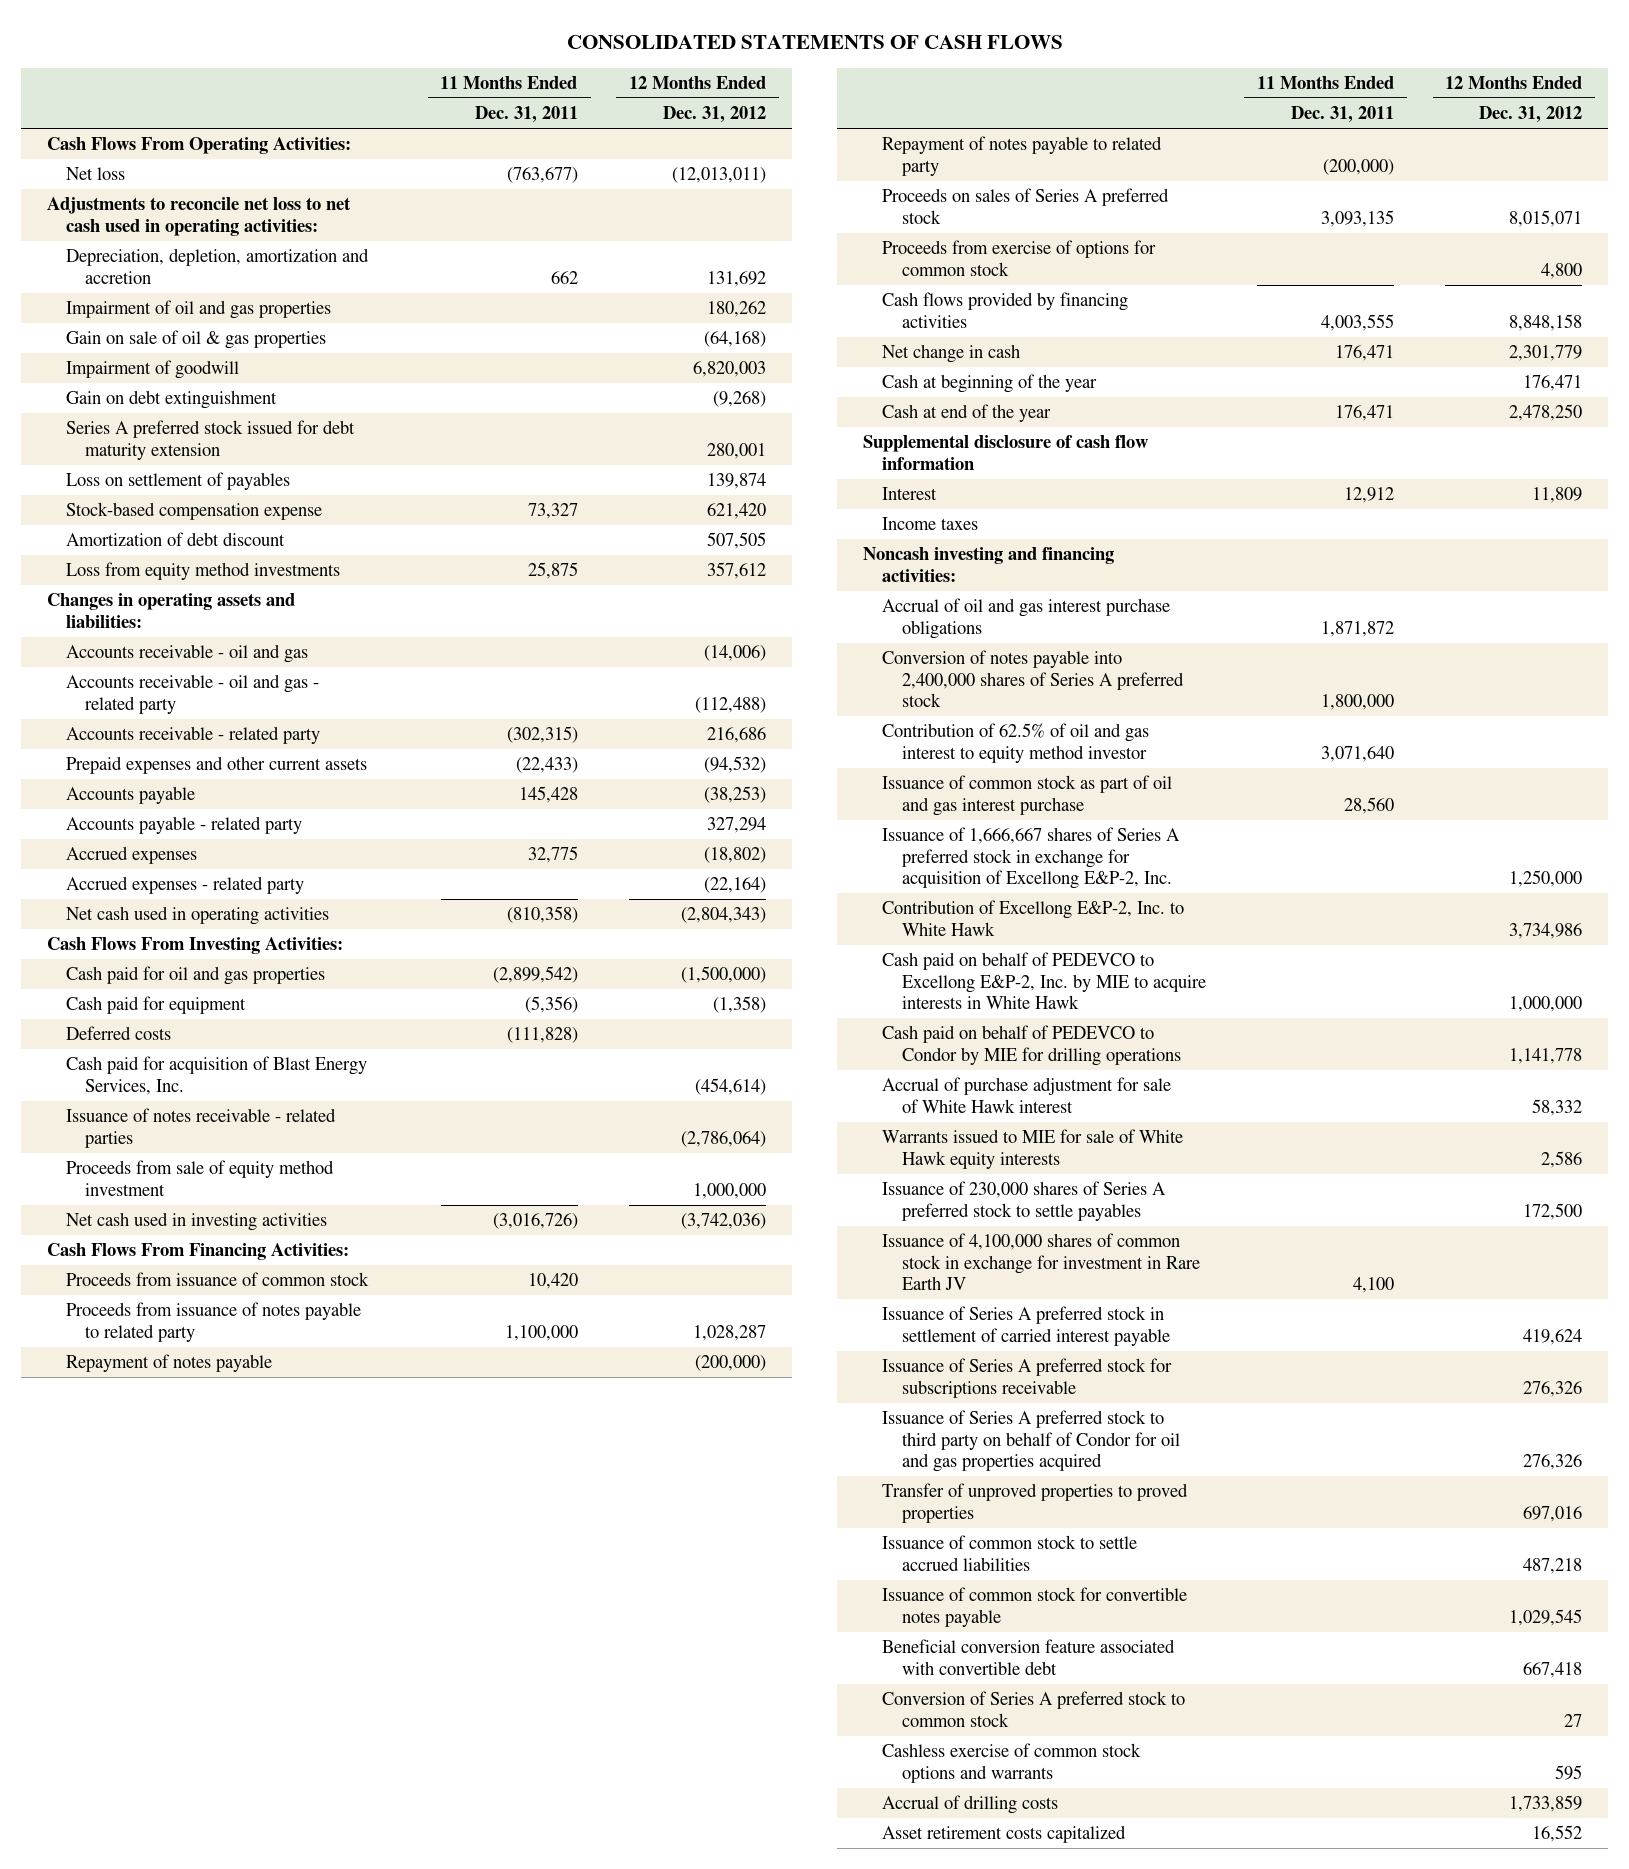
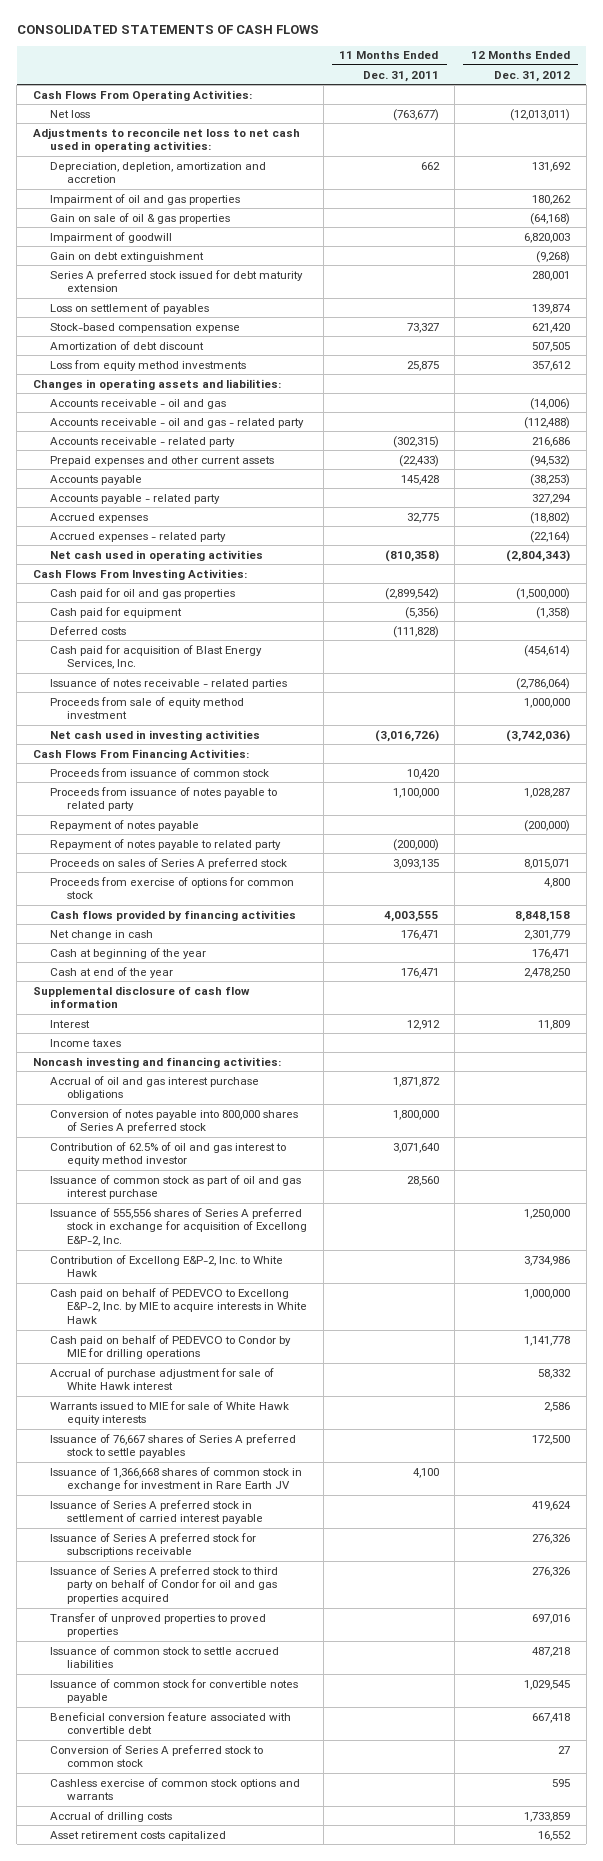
[882,650,1184,707] Conversion of notes payable into 2,400,000 shares of Series A preferred stock -> [50,1108,299,1134] Conversion of notes payable into 800,000 shares of Series A preferred stock
[882,827,1181,889] Issuance of 1,666,667 shares of Series A preferred stock in exchange for acquisition of Excellong E&P-2, Inc. -> [50,1207,308,1247] Issuance of 555,556 shares of Series A preferred stock in exchange for acquisition of Excellong E&P-2, Inc.
[882,1181,1167,1221] Issuance of 230,000 shares of Series A preferred stock to settle payables -> [50,1433,297,1459] Issuance of 76,667 shares of Series A preferred stock to settle payables
[882,1233,1200,1290] Issuance of 4,100,000 shares of common stock in exchange for investment in Rare Earth JV -> [50,1466,303,1492] Issuance of 1,366,668 shares of common stock in exchange for investment in Rare Earth JV

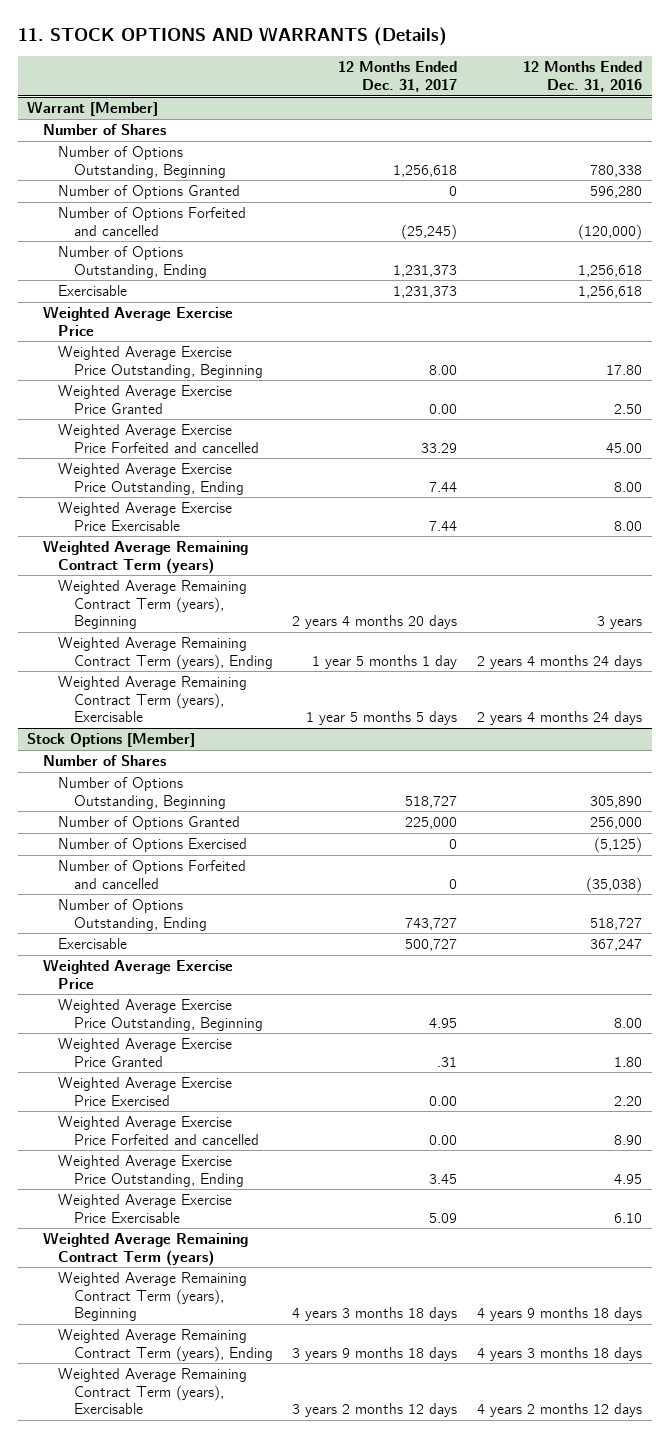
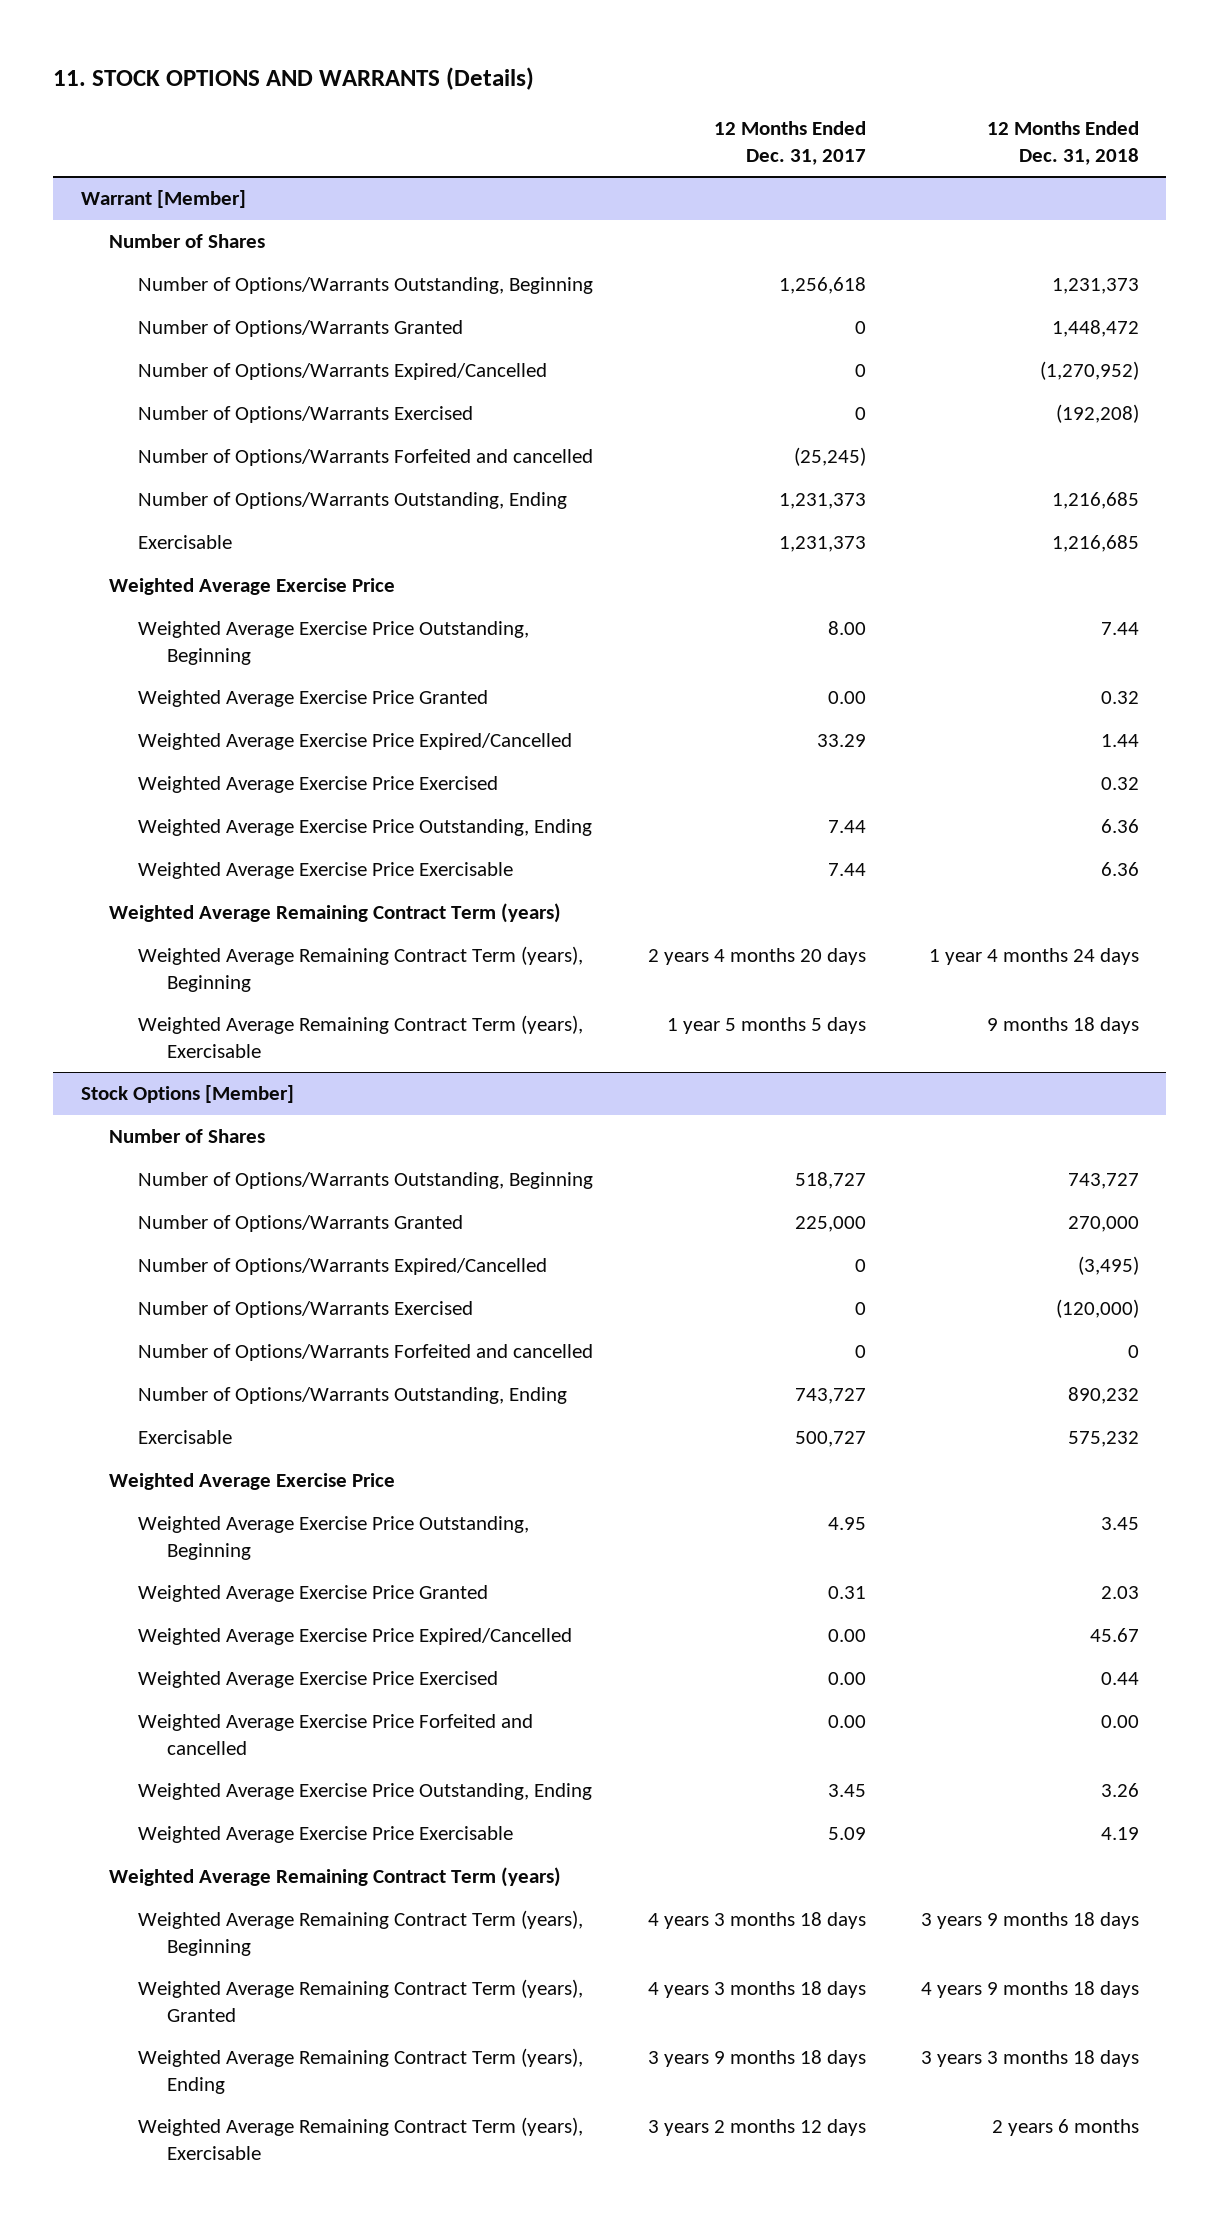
[522,61,642,92] 12 Months Ended Dec. 31, 2016 -> none
none -> [986,121,1139,165] 12 Months Ended Dec. 31, 2018
[58,146,226,178] Number of Options Outstanding, Beginning -> [137,277,593,295] Number of Options/Warrants Outstanding, Beginning
[58,185,241,200] Number of Options Granted -> [137,320,463,338] Number of Options/Warrants Granted
none -> [137,363,547,381] Number of Options/Warrants Expired/Cancelled
none -> [137,406,473,424] Number of Options/Warrants Exercised
[58,207,247,236] Number of Options Forfeited and cancelled -> [137,449,593,467] Number of Options/Warrants Forfeited and cancelled
[58,246,207,278] Number of Options Outstanding, Ending -> [137,492,567,510] Number of Options/Warrants Outstanding, Ending
[58,424,259,453] Weighted Average Exercise Price Forfeited and cancelled -> [137,733,572,751] Weighted Average Exercise Price Expired/Cancelled
none -> [137,776,498,794] Weighted Average Exercise Price Exercised
[58,637,273,670] Weighted Average Remaining Contract Term (years), Ending -> none
[58,777,226,809] Number of Options Outstanding, Beginning -> [137,1172,593,1190] Number of Options/Warrants Outstanding, Beginning
[58,816,241,831] Number of Options Granted -> [137,1215,463,1233] Number of Options/Warrants Granted
none -> [137,1258,547,1276] Number of Options/Warrants Expired/Cancelled
[58,838,248,853] Number of Options Exercised -> [137,1301,473,1319] Number of Options/Warrants Exercised
[58,860,247,889] Number of Options Forfeited and cancelled -> [137,1344,593,1362] Number of Options/Warrants Forfeited and cancelled
[58,899,207,931] Number of Options Outstanding, Ending -> [137,1387,567,1405] Number of Options/Warrants Outstanding, Ending
[437,1056,458,1067] .31 -> [827,1586,866,1600] 0.31
none -> [137,1628,572,1646] Weighted Average Exercise Price Expired/Cancelled
none -> [137,1979,583,2022] Weighted Average Remaining Contract Term (years), Granted

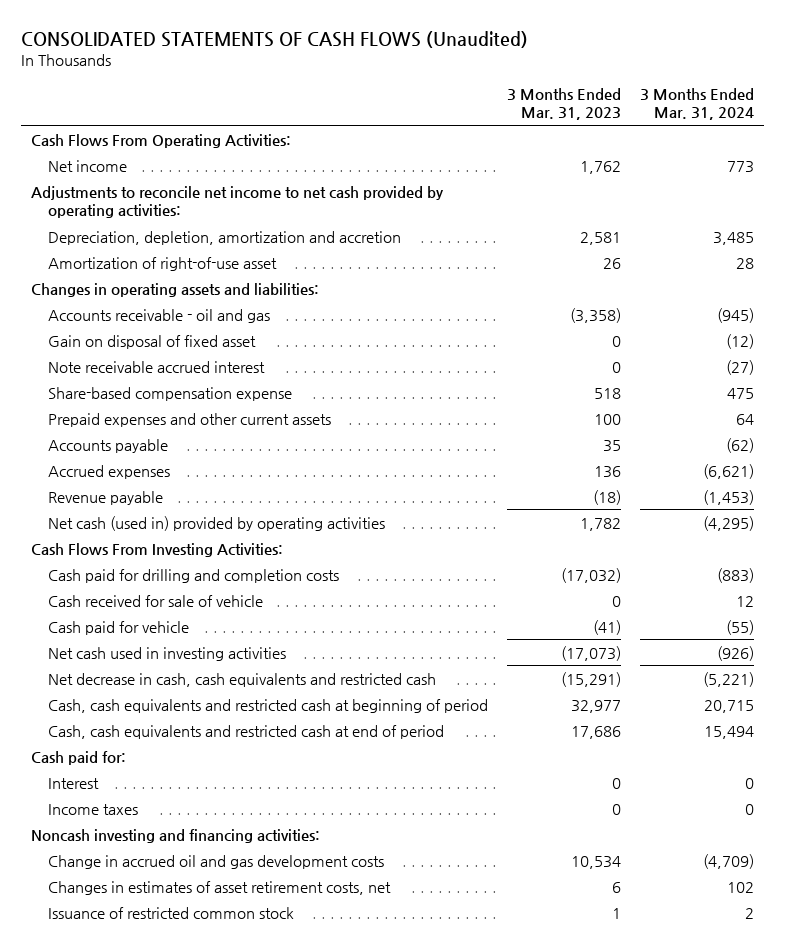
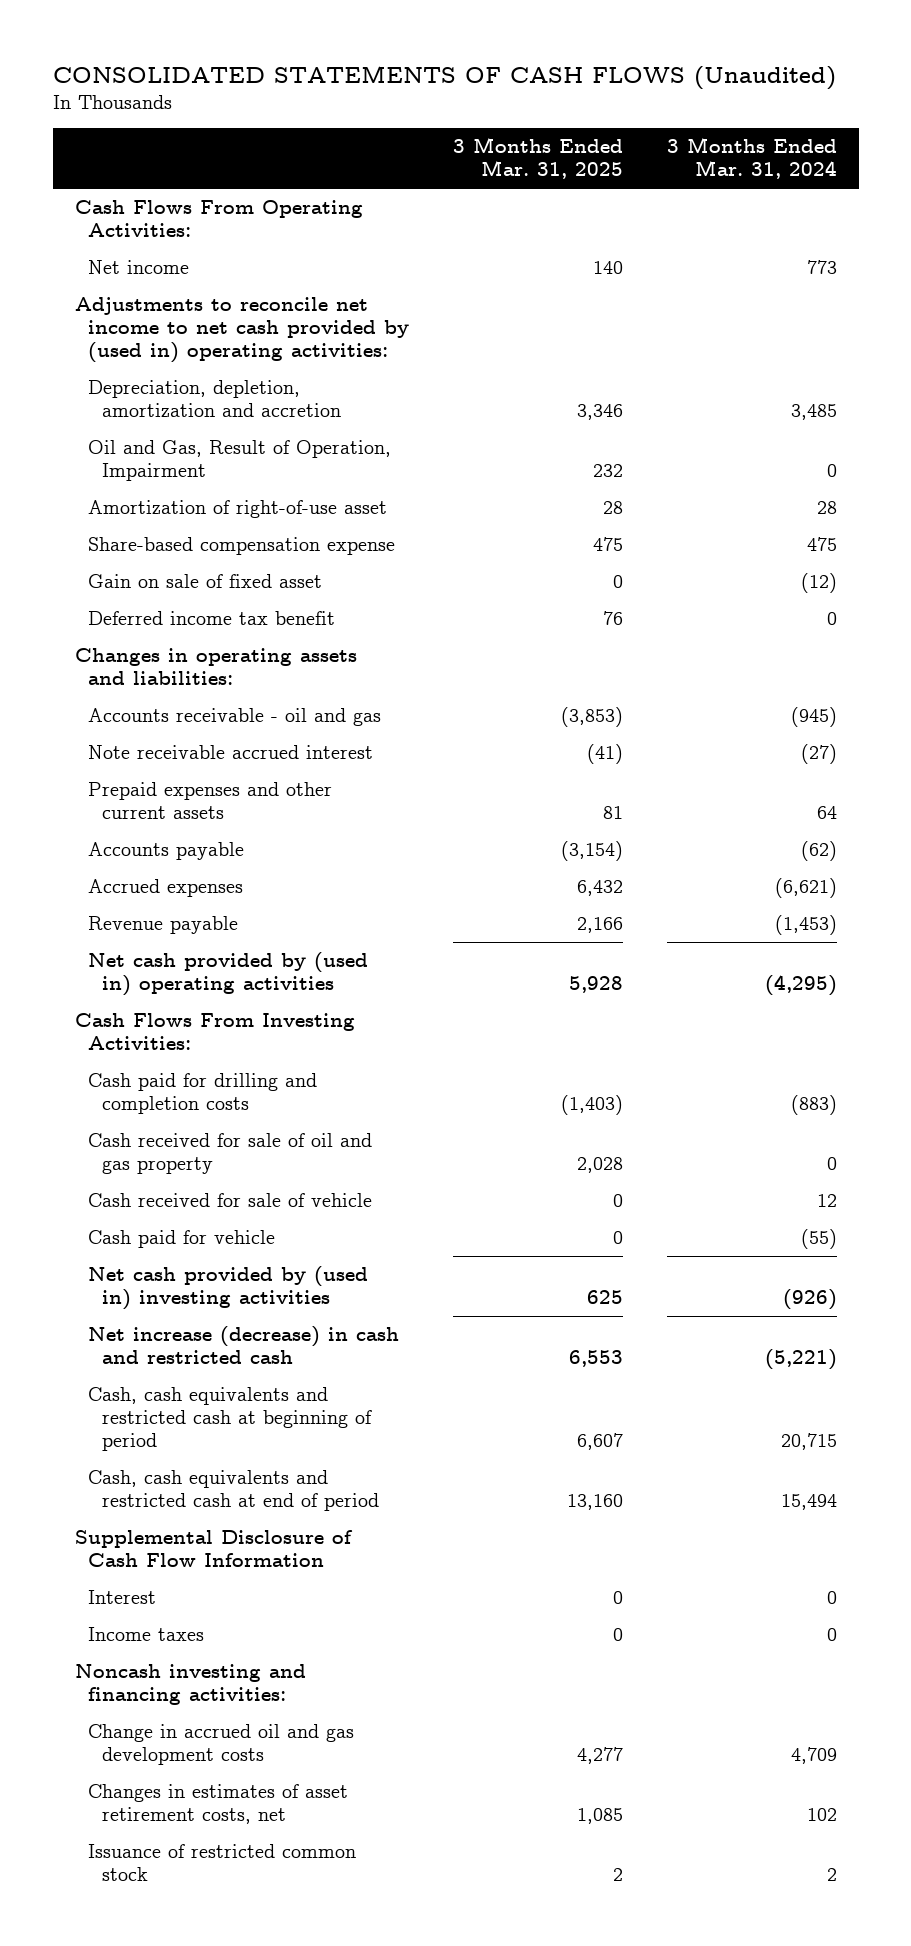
[506,88,621,121] 3 Months Ended Mar. 31, 2023 -> none
none -> [453,137,624,180] 3 Months Ended Mar. 31, 2025
[30,185,444,218] Adjustments to reconcile net income to net cash provided by operating activities: -> [74,297,410,364] Adjustments to reconcile net income to net cash provided by (used in) operating activities:
none -> [88,440,392,482] Oil and Gas, Result of Operation, Impairment
[47,386,292,401] Share-based compensation expense -> [88,537,396,556] Share-based compensation expense
none -> [88,574,323,589] Gain on sale of fixed asset
none -> [88,611,336,626] Deferred income tax benefit
[47,334,256,349] Gain on disposal of fixed asset -> none
[47,515,385,531] Net cash (used in) provided by operating activities -> [88,952,369,997] Net cash provided by (used in) operating activities
none -> [88,1133,373,1175] Cash received for sale of oil and gas property
[47,646,286,661] Net cash used in investing activities -> [88,1266,369,1311] Net cash provided by (used in) investing activities
[47,672,436,687] Net decrease in cash, cash equivalents and restricted cash -> [88,1326,400,1365] Net increase (decrease) in cash and restricted cash
[30,750,126,765] Cash paid for: -> none
none -> [74,1530,353,1568] Supplemental Disclosure of Cash Flow Information
[702,853,754,869] (4,709) -> [790,1747,837,1765] 4,709

